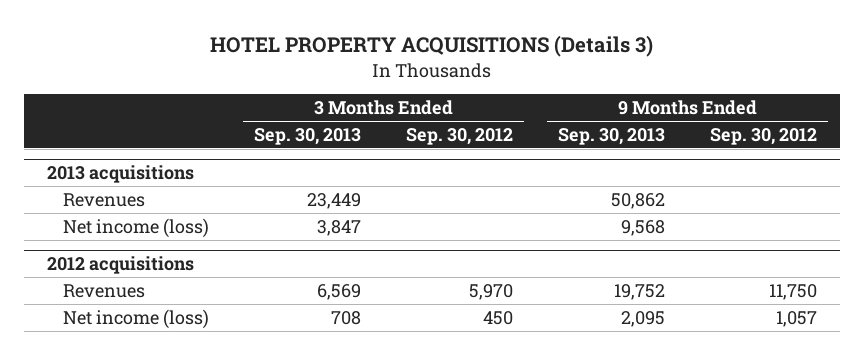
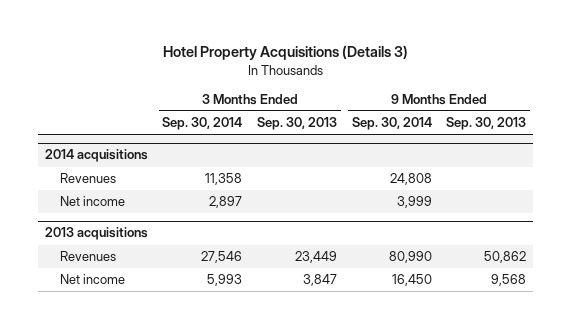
[210,35,654,58] HOTEL PROPERTY ACQUISITIONS (Details 3) -> [162,45,408,61] Hotel Property Acquisitions (Details 3)
[406,127,514,145] Sep. 30, 2012 -> none
[710,127,818,145] Sep. 30, 2012 -> none
none -> [162,117,243,131] Sep. 30, 2014
none -> [351,117,432,131] Sep. 30, 2014
none -> [44,149,148,163] 2014 acquisitions
none -> [59,173,116,184] Revenues
none -> [59,196,125,207] Net income
[46,256,194,275] 2012 acquisitions -> none
[63,283,146,298] Revenues -> none
[63,308,210,329] Net income (loss) -> none
[63,217,210,238] Net income (loss) -> [59,274,125,285] Net income

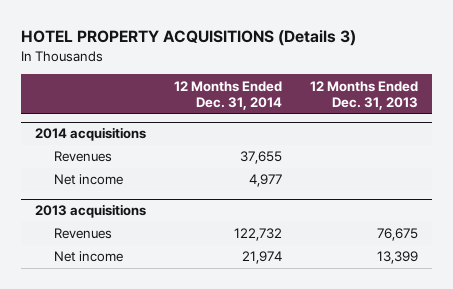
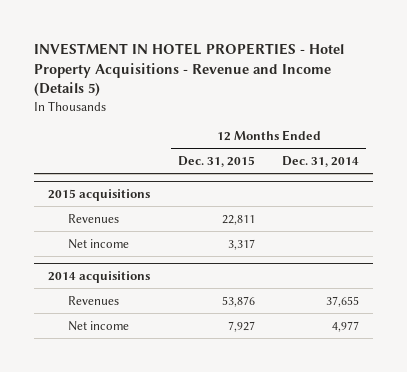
[20,30,356,47] HOTEL PROPERTY ACQUISITIONS (Details 3) -> [33,42,344,97] INVESTMENT IN HOTEL PROPERTIES - Hotel Property Acquisitions - Revenue and Income (Details 5)
[309,80,418,110] 12 Months Ended Dec. 31, 2013 -> none
none -> [177,155,255,167] Dec. 31, 2015
none -> [47,189,150,202] 2015 acquisitions
none -> [68,213,120,223] Revenues
none -> [68,238,130,249] Net income
[34,204,146,219] 2013 acquisitions -> none
[53,228,112,240] Revenues -> none
[53,251,123,263] Net income -> none

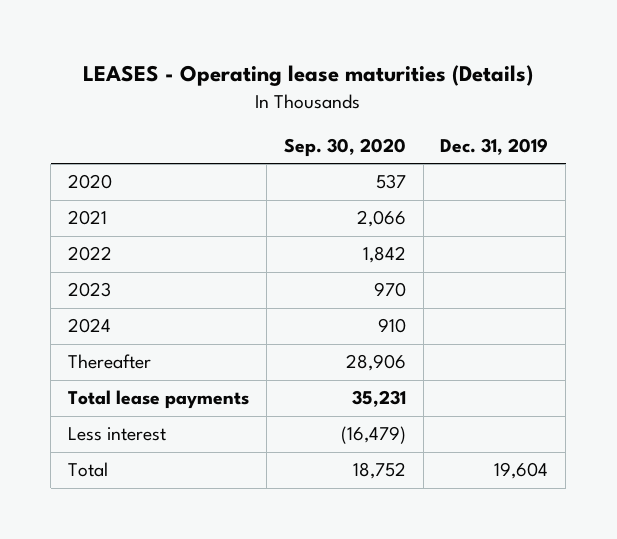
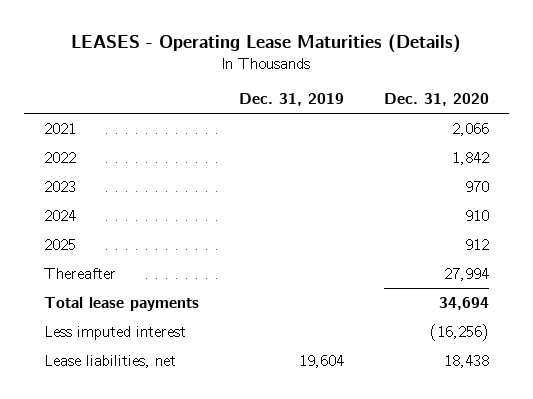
[83,65,534,87] LEASES - Operating lease maturities (Details) -> [71,34,462,54] LEASES - Operating Lease Maturities (Details)
[283,137,406,157] Sep. 30, 2020 -> none
none -> [383,93,489,107] Dec. 31, 2020
[68,174,113,190] 2020 -> none
none -> [44,238,77,250] 2025
[68,427,167,442] Less interest -> [44,325,187,340] Less imputed interest
[68,462,109,478] Total -> [44,354,177,368] Lease liabilities, net

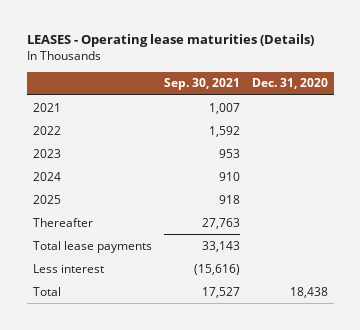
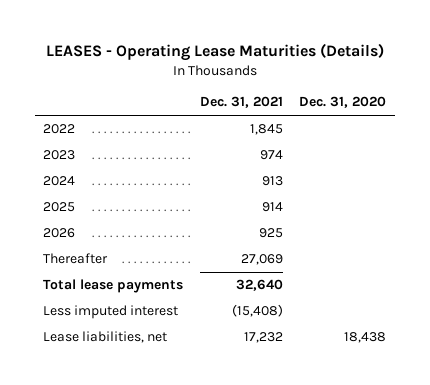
[26,34,314,48] LEASES - Operating lease maturities (Details) -> [45,43,384,62] LEASES - Operating Lease Maturities (Details)
[163,78,240,91] Sep. 30, 2021 -> none
none -> [199,96,283,109] Dec. 31, 2021
[32,102,61,112] 2021 -> none
none -> [43,228,76,239] 2026
[32,263,104,273] Less interest -> [43,305,179,320] Less imputed interest
[32,286,61,296] Total -> [43,331,168,344] Lease liabilities, net

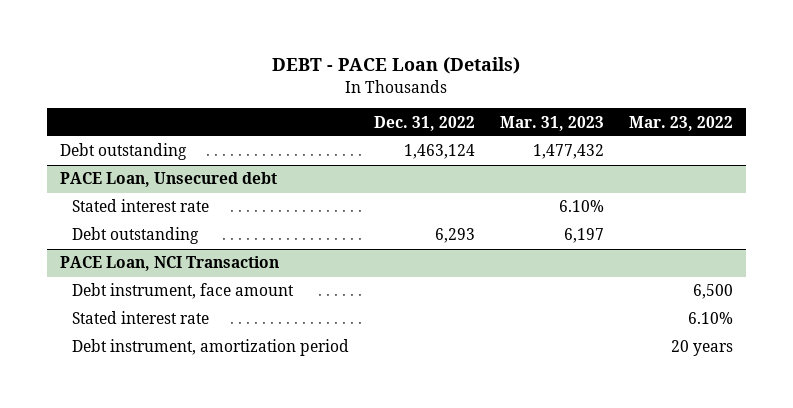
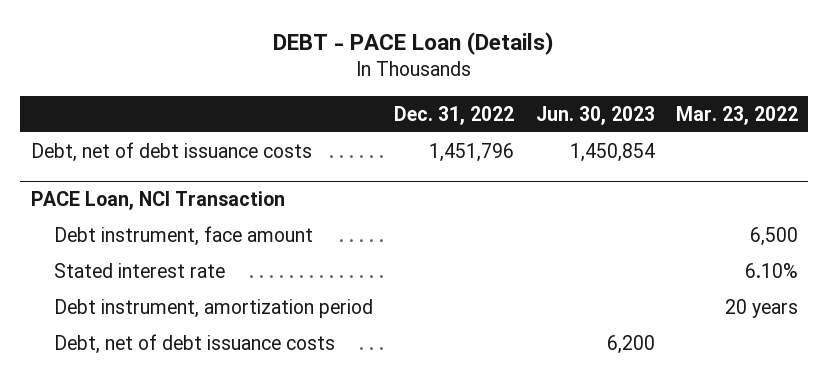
[500,115,605,131] Mar. 31, 2023 -> none
none -> [535,105,655,125] Jun. 30, 2023
[59,143,187,161] Debt outstanding -> none
[59,172,277,188] PACE Loan, Unsecured debt -> none
[71,199,209,213] Stated interest rate -> none
[71,227,199,245] Debt outstanding -> none
none -> [30,141,312,162] Debt, net of debt issuance costs
none -> [54,333,336,354] Debt, net of debt issuance costs

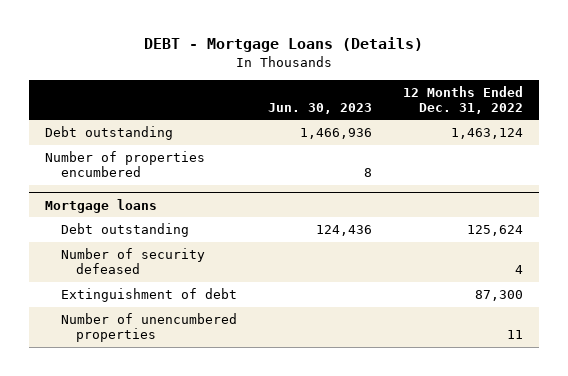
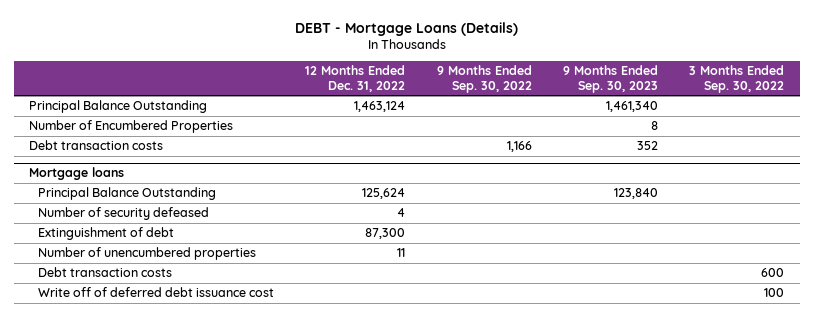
[267,102,372,114] Jun. 30, 2023 -> none
none -> [436,65,532,93] 9 Months Ended Sep. 30, 2022
none -> [562,65,658,93] 9 Months Ended Sep. 30, 2023
none -> [688,65,784,93] 3 Months Ended Sep. 30, 2022
[44,126,173,141] Debt outstanding -> [29,100,208,114] Principal Balance Outstanding
[44,151,205,178] Number of properties encumbered -> [29,120,234,134] Number of Encumbered Properties
none -> [29,140,164,151] Debt transaction costs
[60,223,189,238] Debt outstanding -> [38,187,217,201] Principal Balance Outstanding
none -> [38,267,173,278] Debt transaction costs
none -> [38,287,275,298] Write off of deferred debt issuance cost

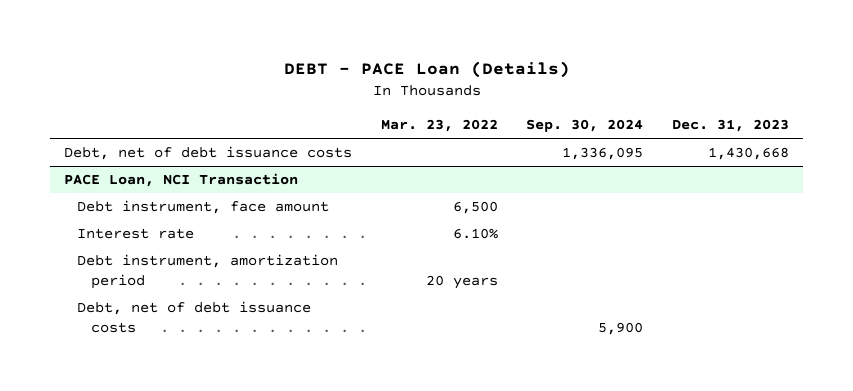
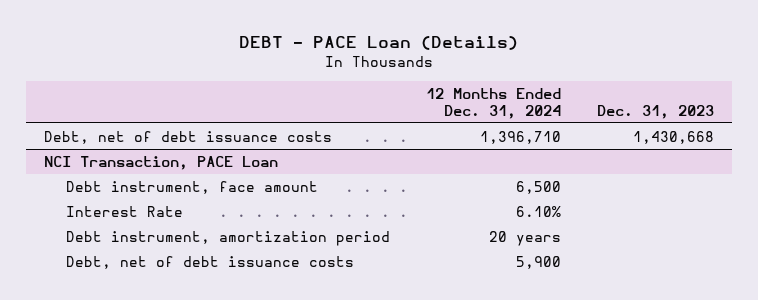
[380,118,498,132] Mar. 23, 2022 -> none
[526,118,644,132] Sep. 30, 2024 -> none
none -> [425,87,561,119] 12 Months Ended Dec. 31, 2024
[64,173,299,188] PACE Loan, NCI Transaction -> [44,155,279,170] NCI Transaction, PACE Loan
[77,228,195,240] Interest rate -> [65,205,183,217] Interest Rate

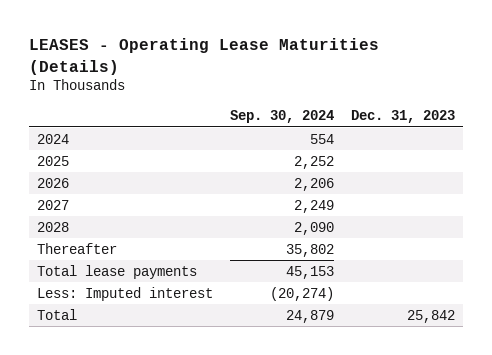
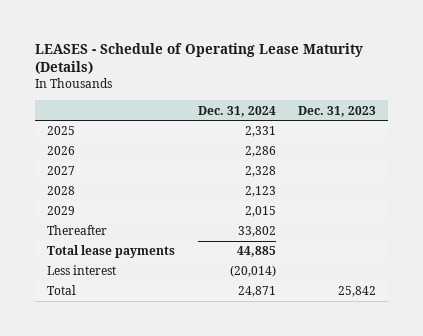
[28,38,379,75] LEASES - Operating Lease Maturities (Details) -> [35,42,364,75] LEASES - Schedule of Operating Lease Maturity (Details)
[229,109,334,123] Sep. 30, 2024 -> none
none -> [197,105,276,117] Dec. 31, 2024
[37,133,70,144] 2024 -> none
none -> [46,206,75,216] 2029
[37,286,214,301] Less: Imputed interest -> [46,265,116,276] Less interest

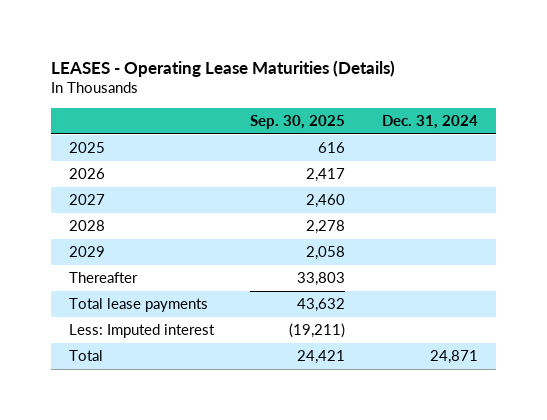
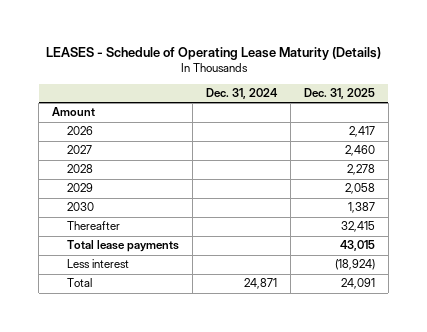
[50,59,395,77] LEASES - Operating Lease Maturities (Details) -> [45,46,381,60] LEASES - Schedule of Operating Lease Maturity (Details)
[250,115,346,130] Sep. 30, 2025 -> none
none -> [303,88,375,100] Dec. 31, 2025
[68,142,105,154] 2025 -> none
none -> [52,107,96,117] Amount
none -> [67,202,95,212] 2030
[68,324,215,339] Less: Imputed interest -> [67,259,130,269] Less interest

